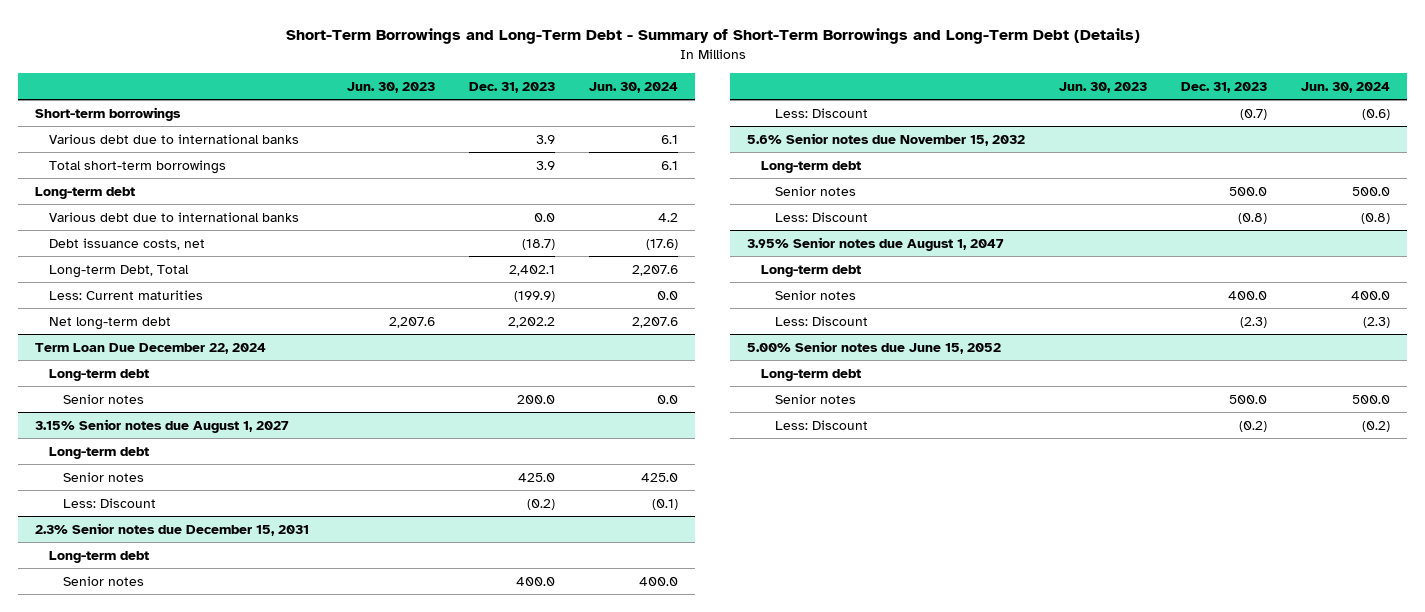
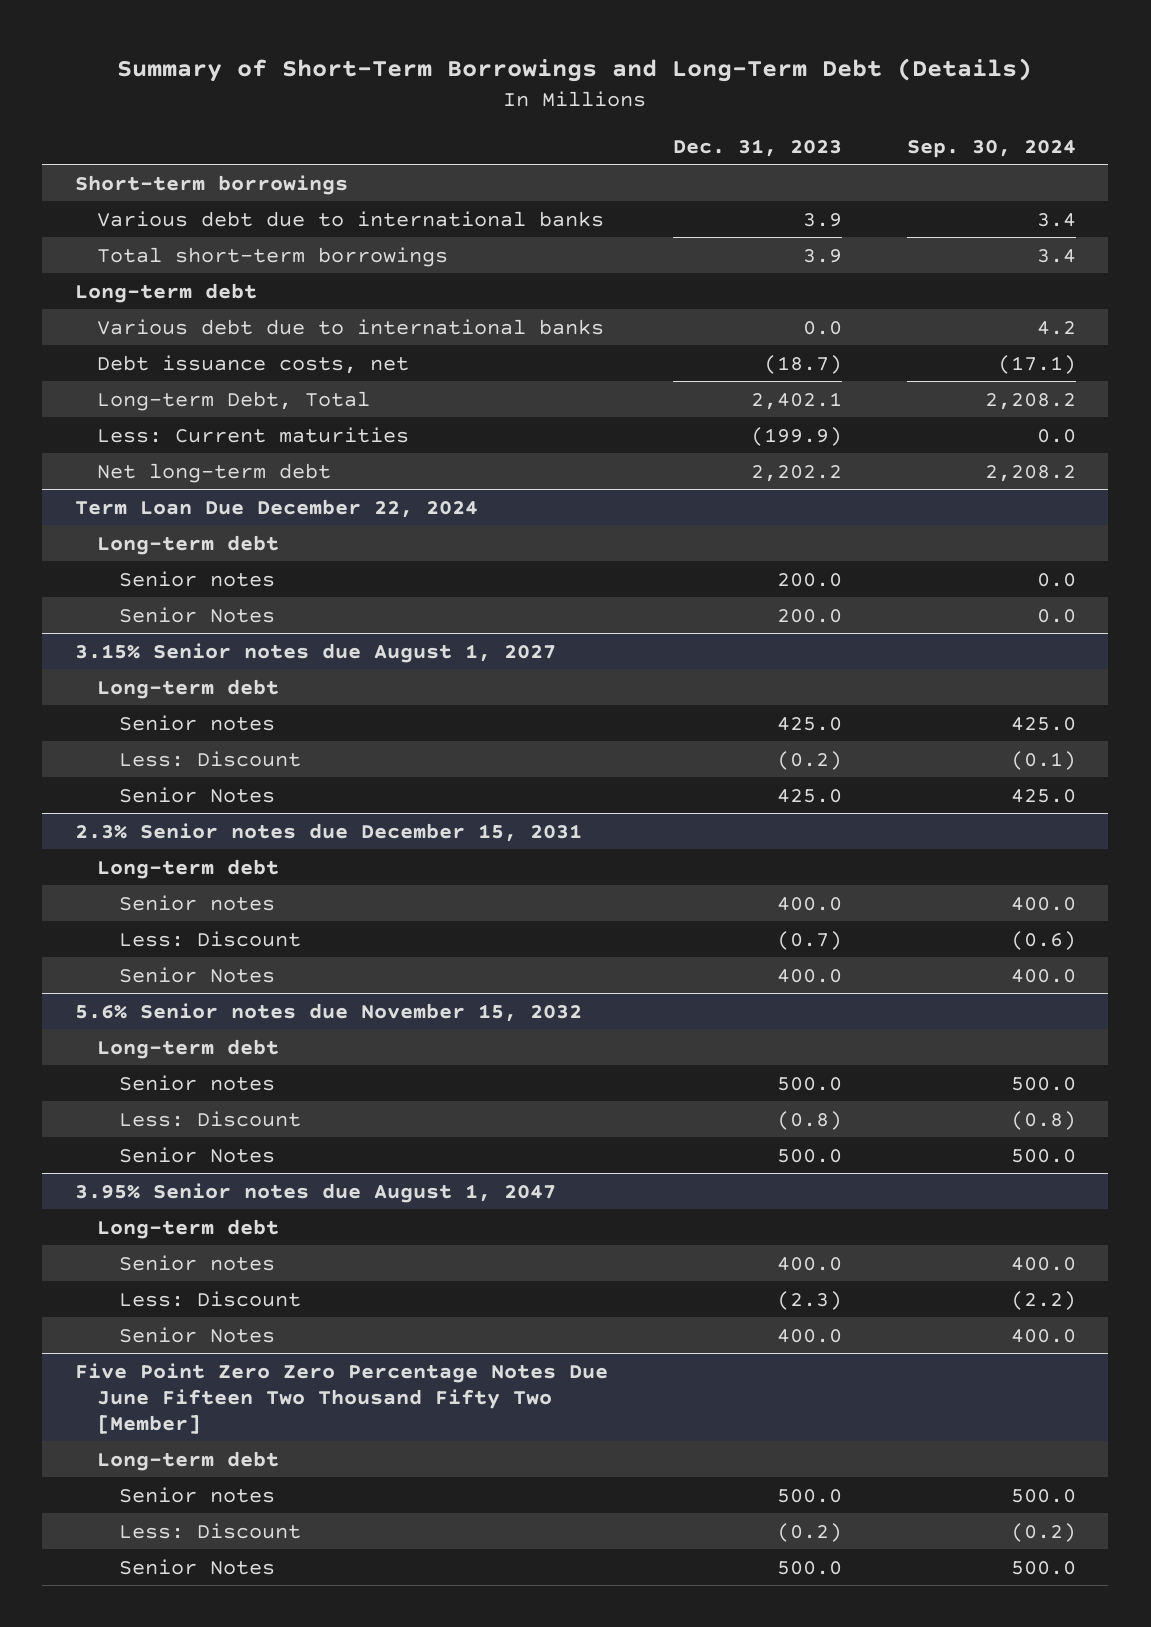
[285,28,1140,45] Short-Term Borrowings and Long-Term Debt - Summary of Short-Term Borrowings and Long-Term Debt (Details) -> [117,58,1033,83] Summary of Short-Term Borrowings and Long-Term Debt (Details)
[347,82,436,94] Jun. 30, 2023 -> none
[589,82,679,94] Jun. 30, 2024 -> none
none -> [906,139,1076,158] Sep. 30, 2024
none -> [118,606,275,623] Senior Notes
none -> [118,786,275,803] Senior Notes
none -> [118,966,275,983] Senior Notes
none -> [118,1146,275,1163] Senior Notes
none -> [118,1326,275,1343] Senior Notes
[747,340,1002,354] 5.00% Senior notes due June 15, 2052 -> [74,1362,608,1434] Five Point Zero Zero Percentage Notes Due June Fifteen Two Thousand Fifty Two [Member]
none -> [118,1558,275,1575] Senior Notes

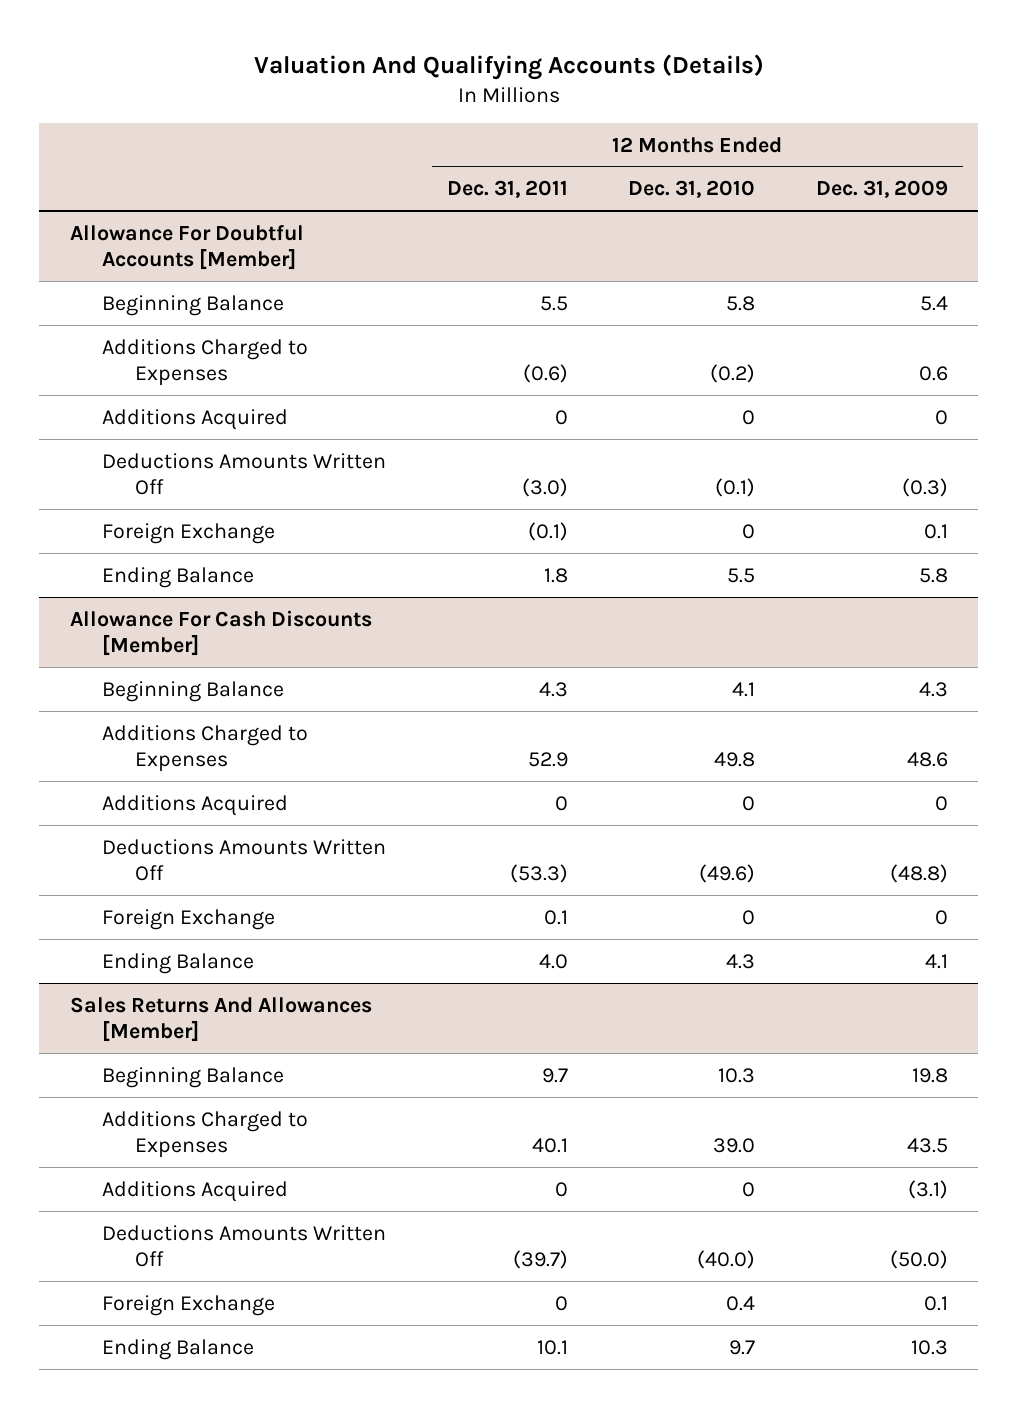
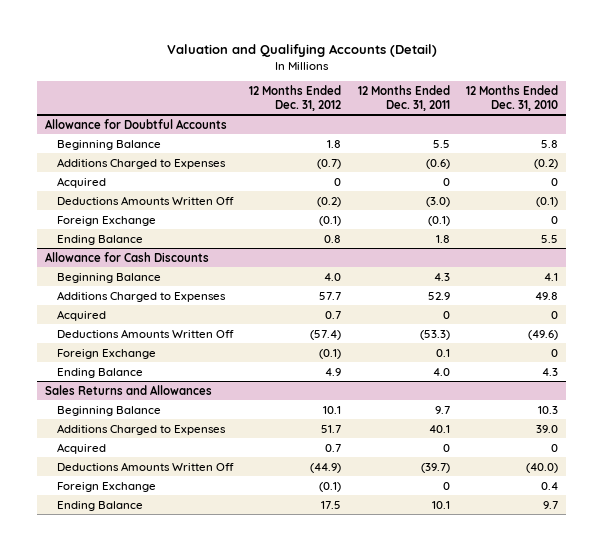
[253,53,764,80] Valuation And Qualifying Accounts (Details) -> [166,44,437,58] Valuation and Qualifying Accounts (Detail)
[815,180,948,199] Dec. 31, 2009 -> none
none -> [249,84,342,111] 12 Months Ended Dec. 31, 2012
[69,224,304,271] Allowance For Doubtful Accounts [Member] -> [44,118,227,129] Allowance for Doubtful Accounts
[102,408,289,430] Additions Acquired -> [56,176,106,188] Acquired
[69,609,372,657] Allowance For Cash Discounts [Member] -> [44,251,209,262] Allowance for Cash Discounts
[102,794,289,816] Additions Acquired -> [56,309,106,321] Acquired
[69,996,372,1043] Sales Returns And Allowances [Member] -> [44,384,212,395] Sales Returns and Allowances
[102,1180,289,1202] Additions Acquired -> [56,442,106,454] Acquired

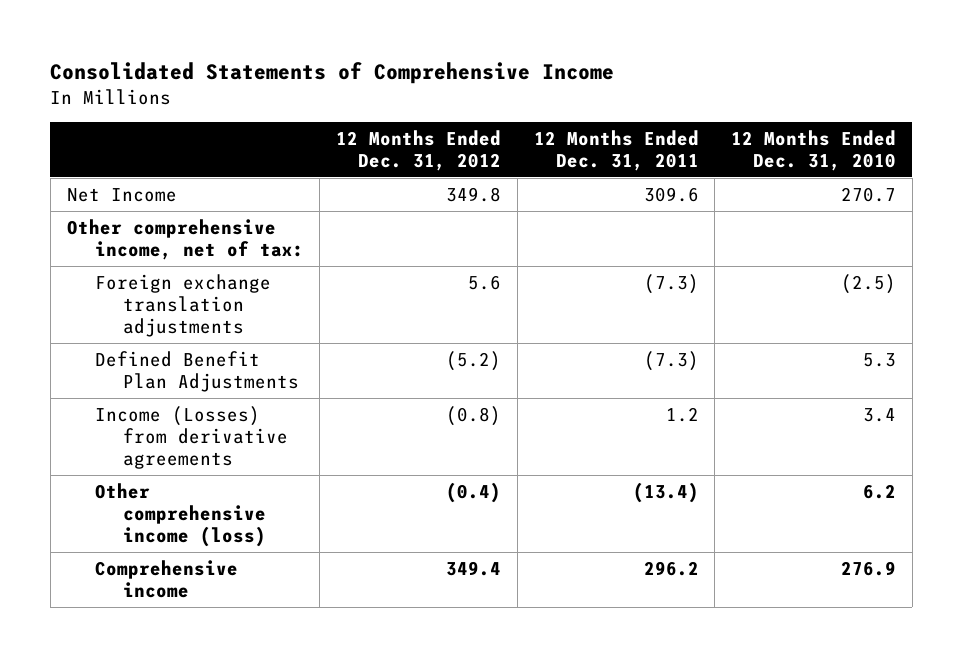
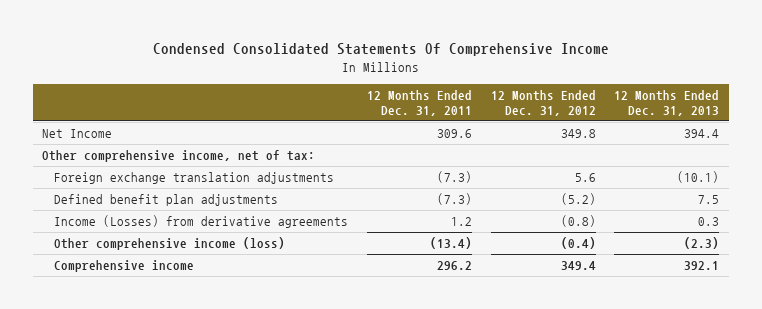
[50,61,615,84] Consolidated Statements of Comprehensive Income -> [152,43,609,57] Condensed Consolidated Statements Of Comprehensive Income
[731,129,897,171] 12 Months Ended Dec. 31, 2010 -> none
none -> [614,89,720,117] 12 Months Ended Dec. 31, 2013
[94,350,299,392] Defined Benefit Plan Adjustments -> [54,194,279,207] Defined benefit plan adjustments

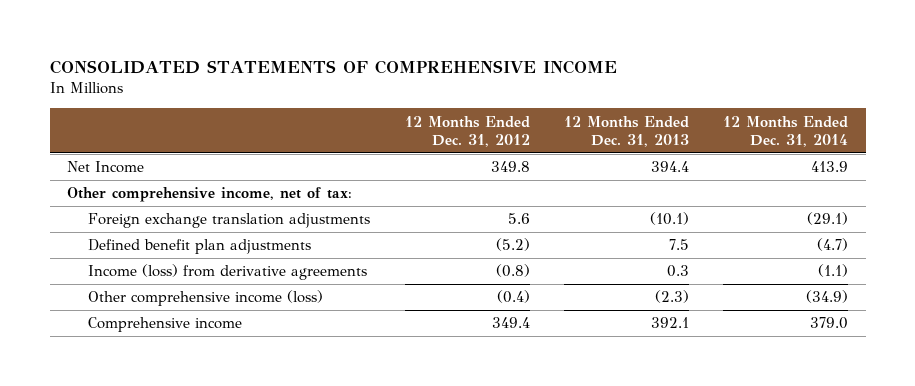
[152,43,609,57] Condensed Consolidated Statements Of Comprehensive Income -> [49,60,617,75] CONSOLIDATED STATEMENTS OF COMPREHENSIVE INCOME
[367,89,473,117] 12 Months Ended Dec. 31, 2011 -> none
none -> [723,115,849,147] 12 Months Ended Dec. 31, 2014
[54,215,349,229] Income (Losses) from derivative agreements -> [88,264,368,281] Income (loss) from derivative agreements

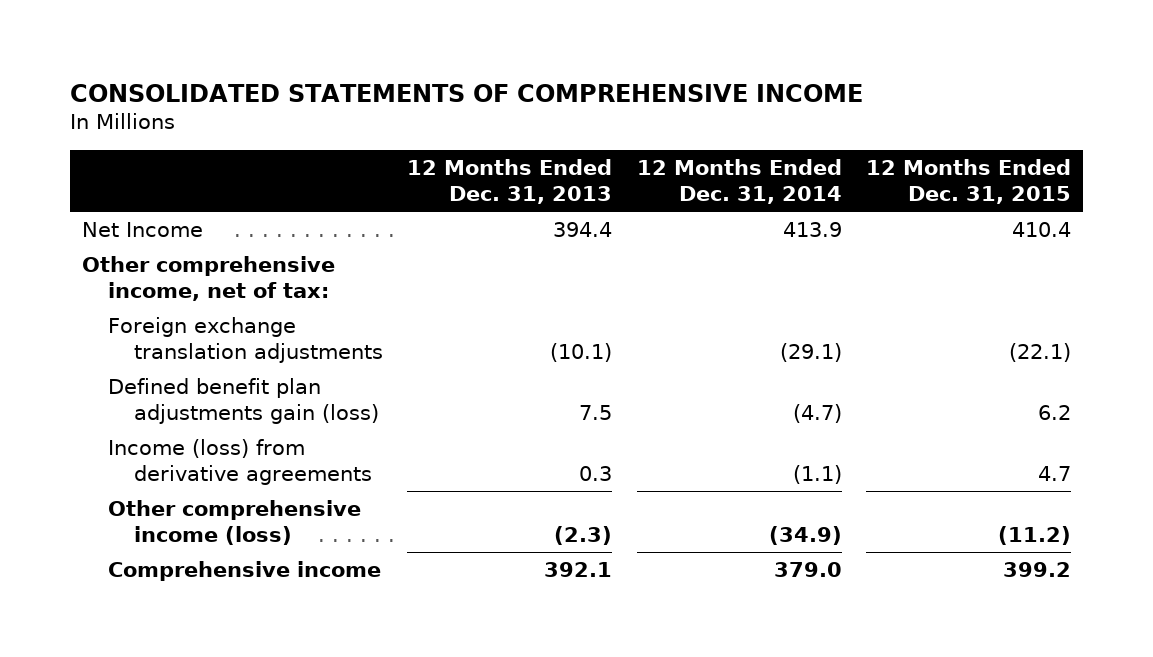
[404,115,530,147] 12 Months Ended Dec. 31, 2012 -> none
none -> [865,159,1071,205] 12 Months Ended Dec. 31, 2015
[88,239,312,255] Defined benefit plan adjustments -> [108,378,380,425] Defined benefit plan adjustments gain (loss)

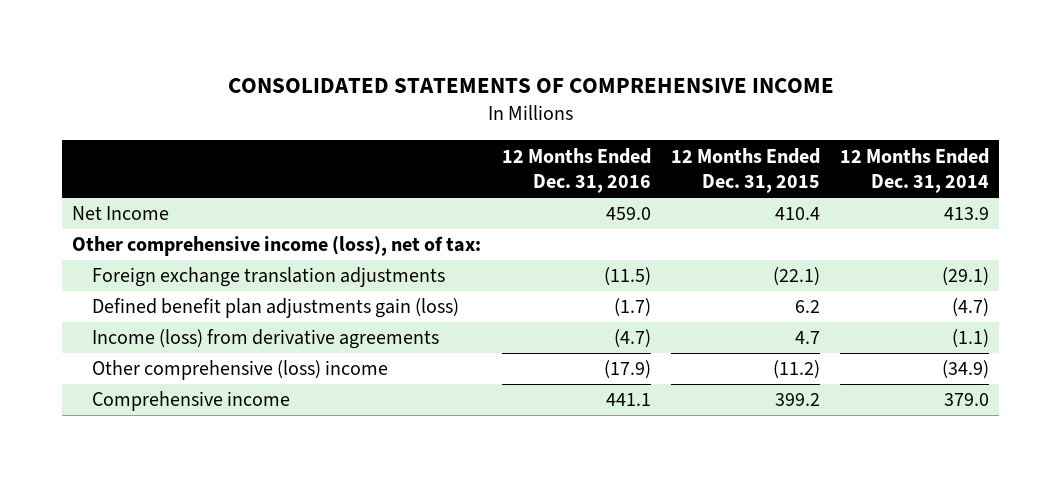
[407,159,613,205] 12 Months Ended Dec. 31, 2013 -> none
none -> [501,147,651,194] 12 Months Ended Dec. 31, 2016
[82,256,336,302] Other comprehensive income, net of tax: -> [72,236,482,257] Other comprehensive income (loss), net of tax:
[108,500,362,546] Other comprehensive income (loss) -> [92,360,389,381] Other comprehensive (loss) income

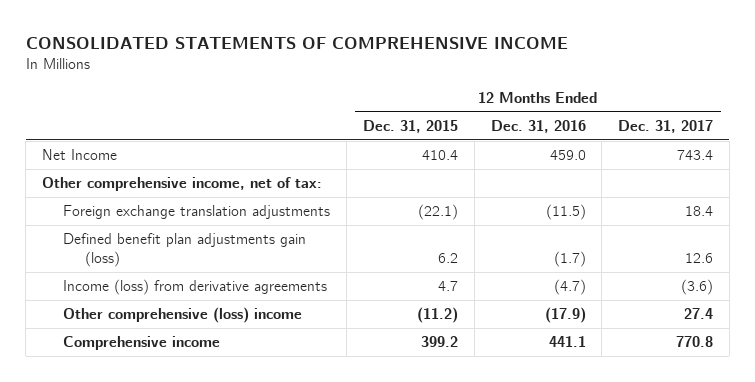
[839,147,989,194] 12 Months Ended Dec. 31, 2014 -> none
none -> [618,119,714,133] Dec. 31, 2017
[72,236,482,257] Other comprehensive income (loss), net of tax: -> [42,177,323,192] Other comprehensive income, net of tax:

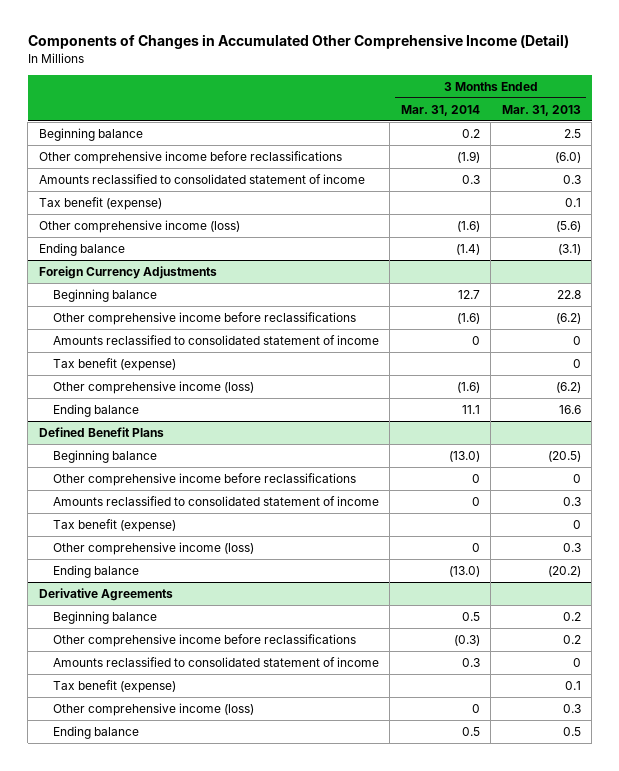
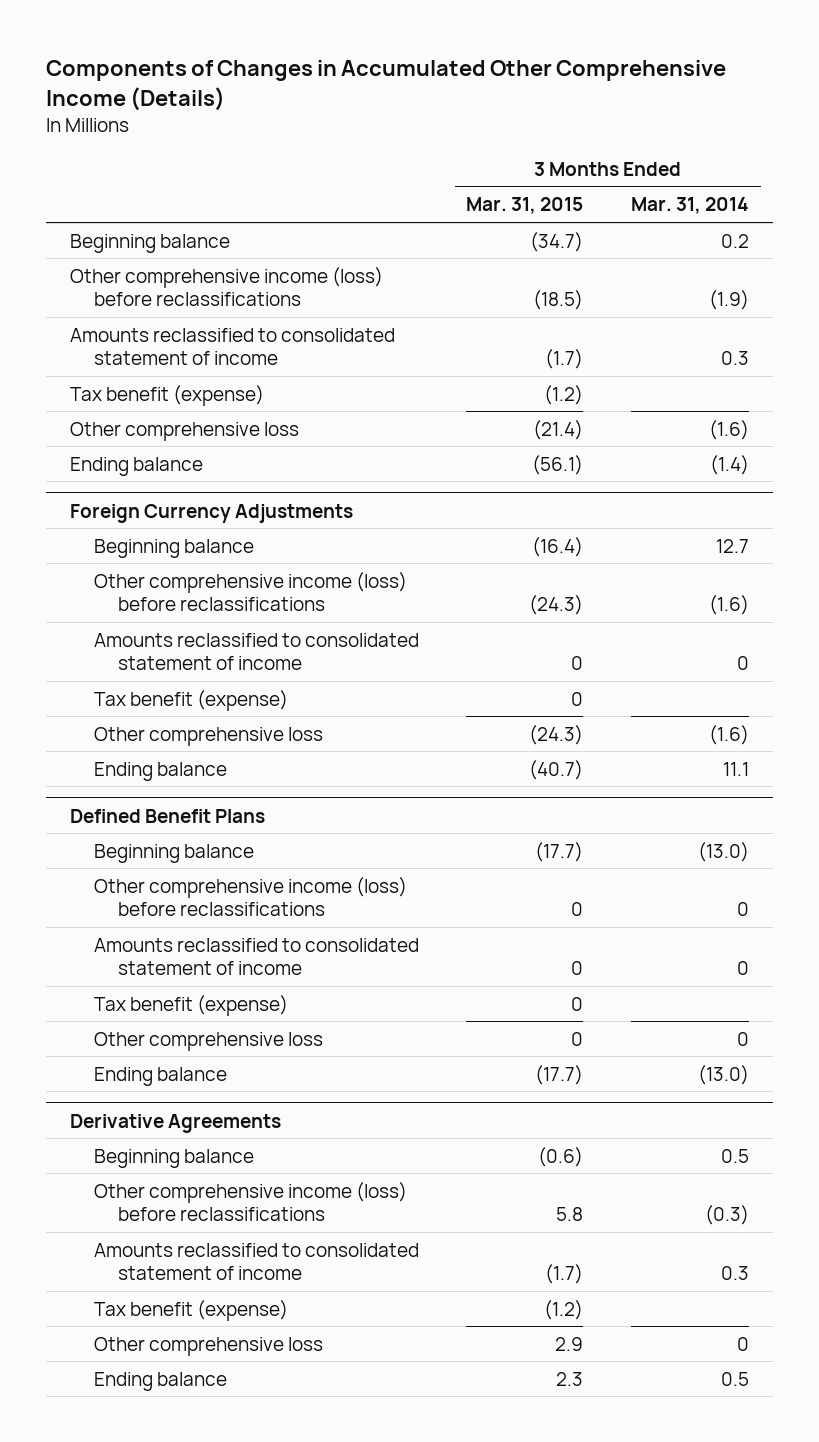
[27,34,569,50] Components of Changes in Accumulated Other Comprehensive Income (Detail) -> [46,60,727,112] Components of Changes in Accumulated Other Comprehensive Income (Details)
[501,104,581,116] Mar. 31, 2013 -> none
none -> [466,197,584,215] Mar. 31, 2015
[38,150,342,164] Other comprehensive income before reclassifications -> [70,266,384,307] Other comprehensive income (loss) before reclassifications
[38,219,240,233] Other comprehensive income (loss) -> [70,421,300,441] Other comprehensive loss
[52,311,356,325] Other comprehensive income before reclassifications -> [93,571,407,612] Other comprehensive income (loss) before reclassifications
[52,380,254,394] Other comprehensive income (loss) -> [93,726,323,746] Other comprehensive loss
[52,472,356,486] Other comprehensive income before reclassifications -> [93,876,407,917] Other comprehensive income (loss) before reclassifications
[52,541,254,555] Other comprehensive income (loss) -> [93,1031,323,1051] Other comprehensive loss
[52,633,356,647] Other comprehensive income before reclassifications -> [93,1181,407,1222] Other comprehensive income (loss) before reclassifications
[52,702,254,716] Other comprehensive income (loss) -> [93,1336,323,1356] Other comprehensive loss

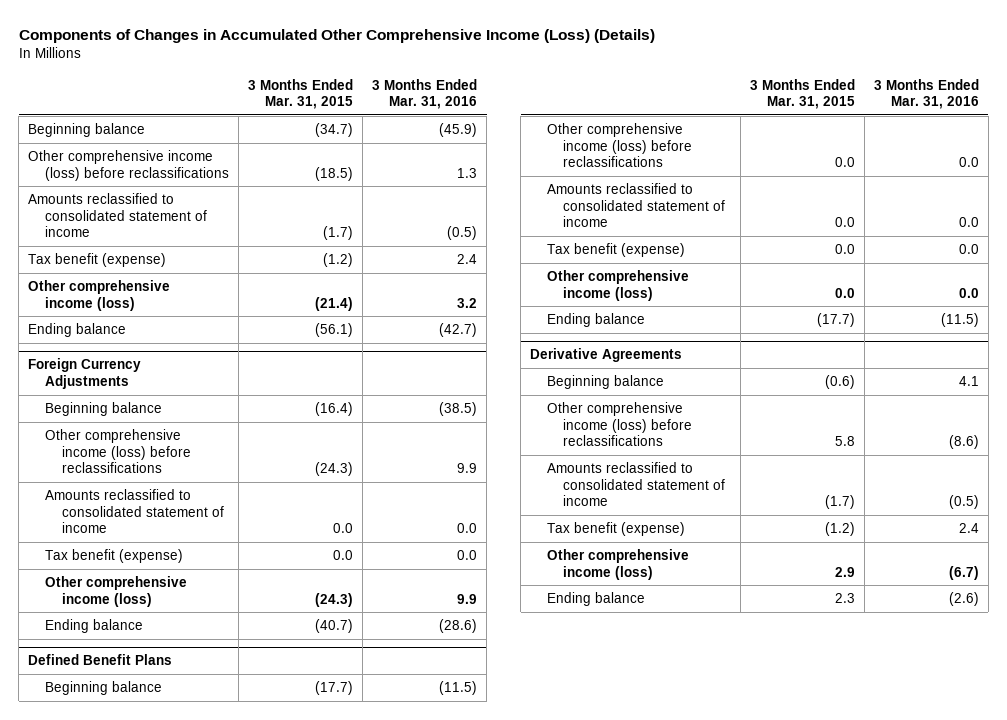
[46,60,727,112] Components of Changes in Accumulated Other Comprehensive Income (Details) -> [18,28,655,43] Components of Changes in Accumulated Other Comprehensive Income (Loss) (Details)
[631,197,750,215] Mar. 31, 2014 -> none
none -> [372,78,478,110] 3 Months Ended Mar. 31, 2016
[70,421,300,441] Other comprehensive loss -> [28,280,171,311] Other comprehensive income (loss)
[571,656,584,671] 0 -> [333,522,354,533] 0.0
[571,691,584,706] 0 -> [333,550,354,561] 0.0
[93,726,323,746] Other comprehensive loss -> [45,576,188,607] Other comprehensive income (loss)
[571,902,584,917] 0 -> [834,156,855,167] 0.0
[571,961,584,976] 0 -> [834,216,855,227] 0.0
[571,996,584,1011] 0 -> [834,244,855,255] 0.0
[93,1031,323,1051] Other comprehensive loss -> [546,270,689,301] Other comprehensive income (loss)
[571,1031,584,1046] 0 -> [834,287,855,298] 0.0
[93,1336,323,1356] Other comprehensive loss -> [546,549,689,580] Other comprehensive income (loss)

